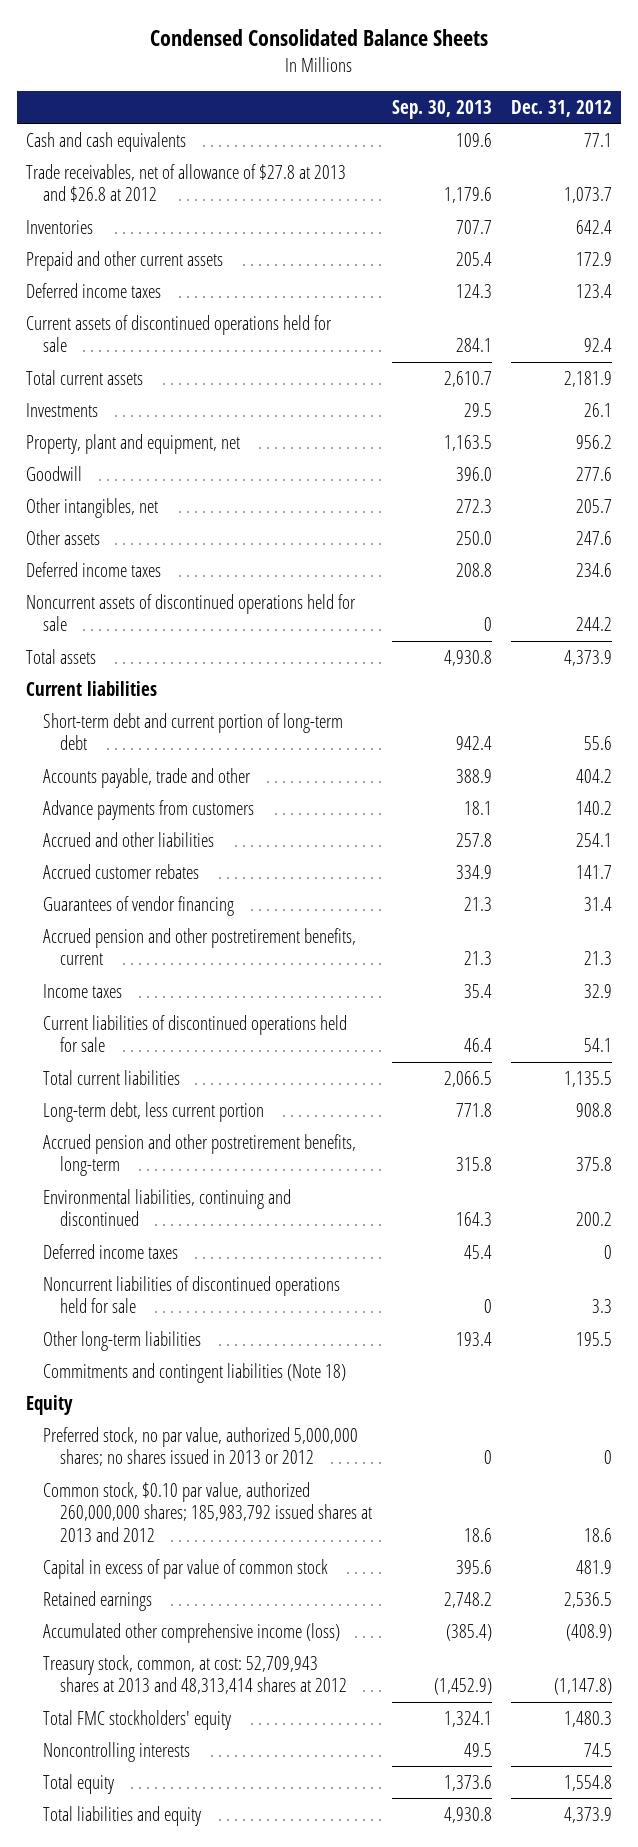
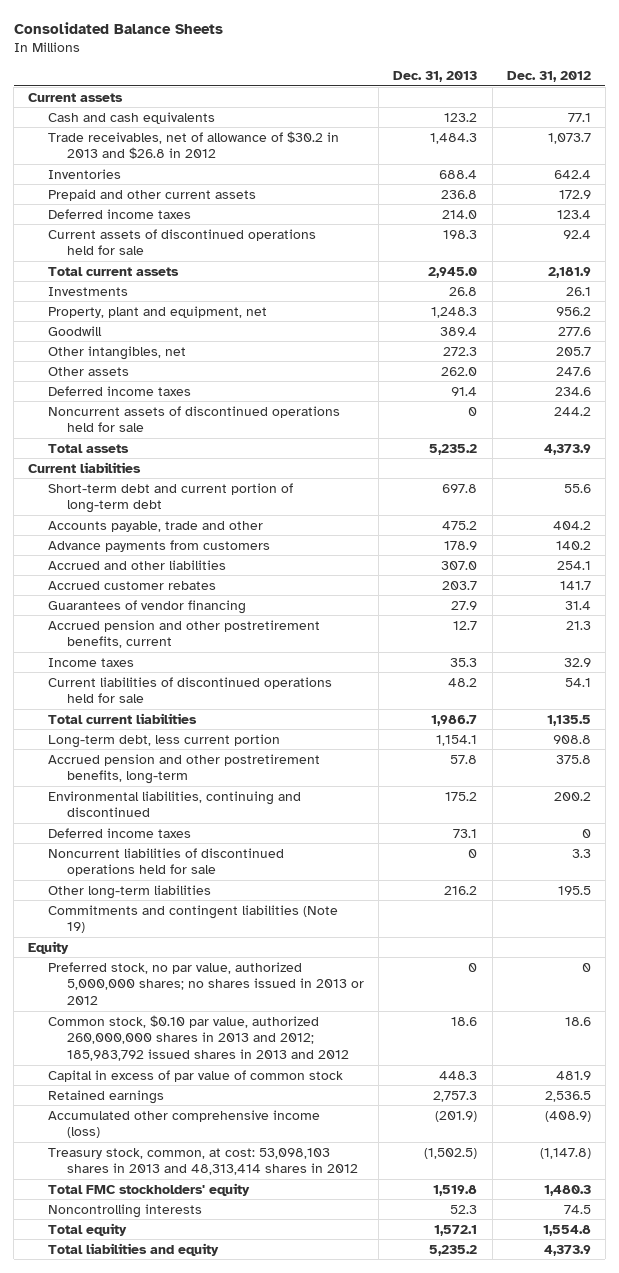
[150,29,489,47] Condensed Consolidated Balance Sheets -> [13,22,223,35] Consolidated Balance Sheets
[391,99,492,119] Sep. 30, 2013 -> none
none -> [393,70,478,82] Dec. 31, 2013
none -> [28,92,124,102] Current assets
[26,163,347,203] Trade receivables, net of allowance of $27.8 at 2013 and $26.8 at 2012 -> [47,130,339,160] Trade receivables, net of allowance of $30.2 in 2013 and $26.8 in 2012
[43,1362,347,1383] Commitments and contingent liabilities (Note 18) -> [47,904,338,934] Commitments and contingent liabilities (Note 19)
[43,1481,373,1543] Common stock, $0.10 par value, authorized 260,000,000 shares; 185,983,792 issued shares at 2013 and 2012 -> [47,1014,350,1062] Common stock, $0.10 par value, authorized 260,000,000 shares in 2013 and 2012; 185,983,792 issued shares in 2013 and 2012
[43,1654,348,1695] Treasury stock, common, at cost: 52,709,943 shares at 2013 and 48,313,414 shares at 2012 -> [47,1147,359,1176] Treasury stock, common, at cost: 53,098,103 shares in 2013 and 48,313,414 shares in 2012

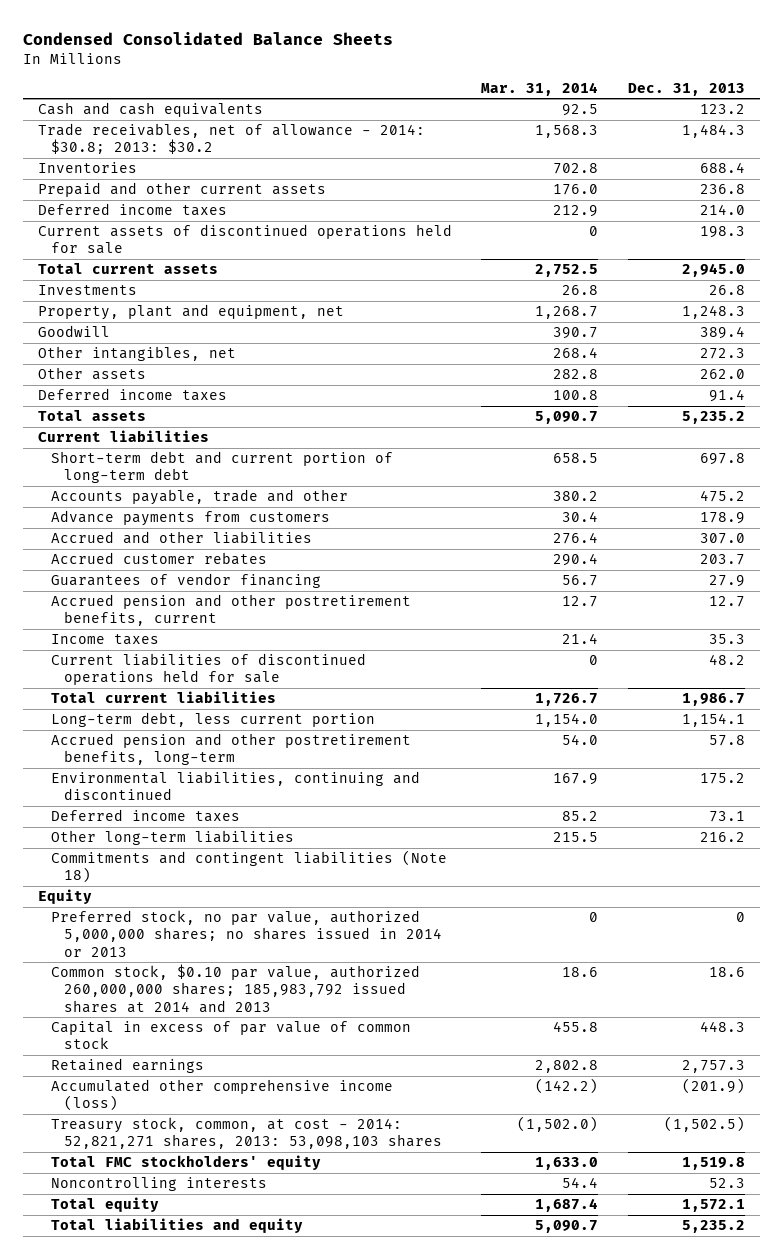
[13,22,223,35] Consolidated Balance Sheets -> [23,31,394,45] Condensed Consolidated Balance Sheets
[506,70,591,82] Dec. 31, 2012 -> none
none -> [481,81,599,96] Mar. 31, 2014
[28,92,124,102] Current assets -> none
[47,130,339,160] Trade receivables, net of allowance of $30.2 in 2013 and $26.8 in 2012 -> [37,123,425,155] Trade receivables, net of allowance - 2014: $30.8; 2013: $30.2
[47,405,340,433] Noncurrent assets of discontinued operations held for sale -> none
[47,847,284,877] Noncurrent liabilities of discontinued operations held for sale -> none
[47,904,338,934] Commitments and contingent liabilities (Note 19) -> [50,850,447,884] Commitments and contingent liabilities (Note 18)
[47,961,365,1006] Preferred stock, no par value, authorized 5,000,000 shares; no shares issued in 2013 or 2012 -> [50,910,442,957] Preferred stock, no par value, authorized 5,000,000 shares; no shares issued in 2014 or 2013
[47,1014,350,1062] Common stock, $0.10 par value, authorized 260,000,000 shares in 2013 and 2012; 185,983,792 issued shares in 2013 and 2012 -> [50,964,420,1013] Common stock, $0.10 par value, authorized 260,000,000 shares; 185,983,792 issued shares at 2014 and 2013
[47,1147,359,1176] Treasury stock, common, at cost: 53,098,103 shares in 2013 and 48,313,414 shares in 2012 -> [50,1117,442,1150] Treasury stock, common, at cost - 2014: 52,821,271 shares, 2013: 53,098,103 shares

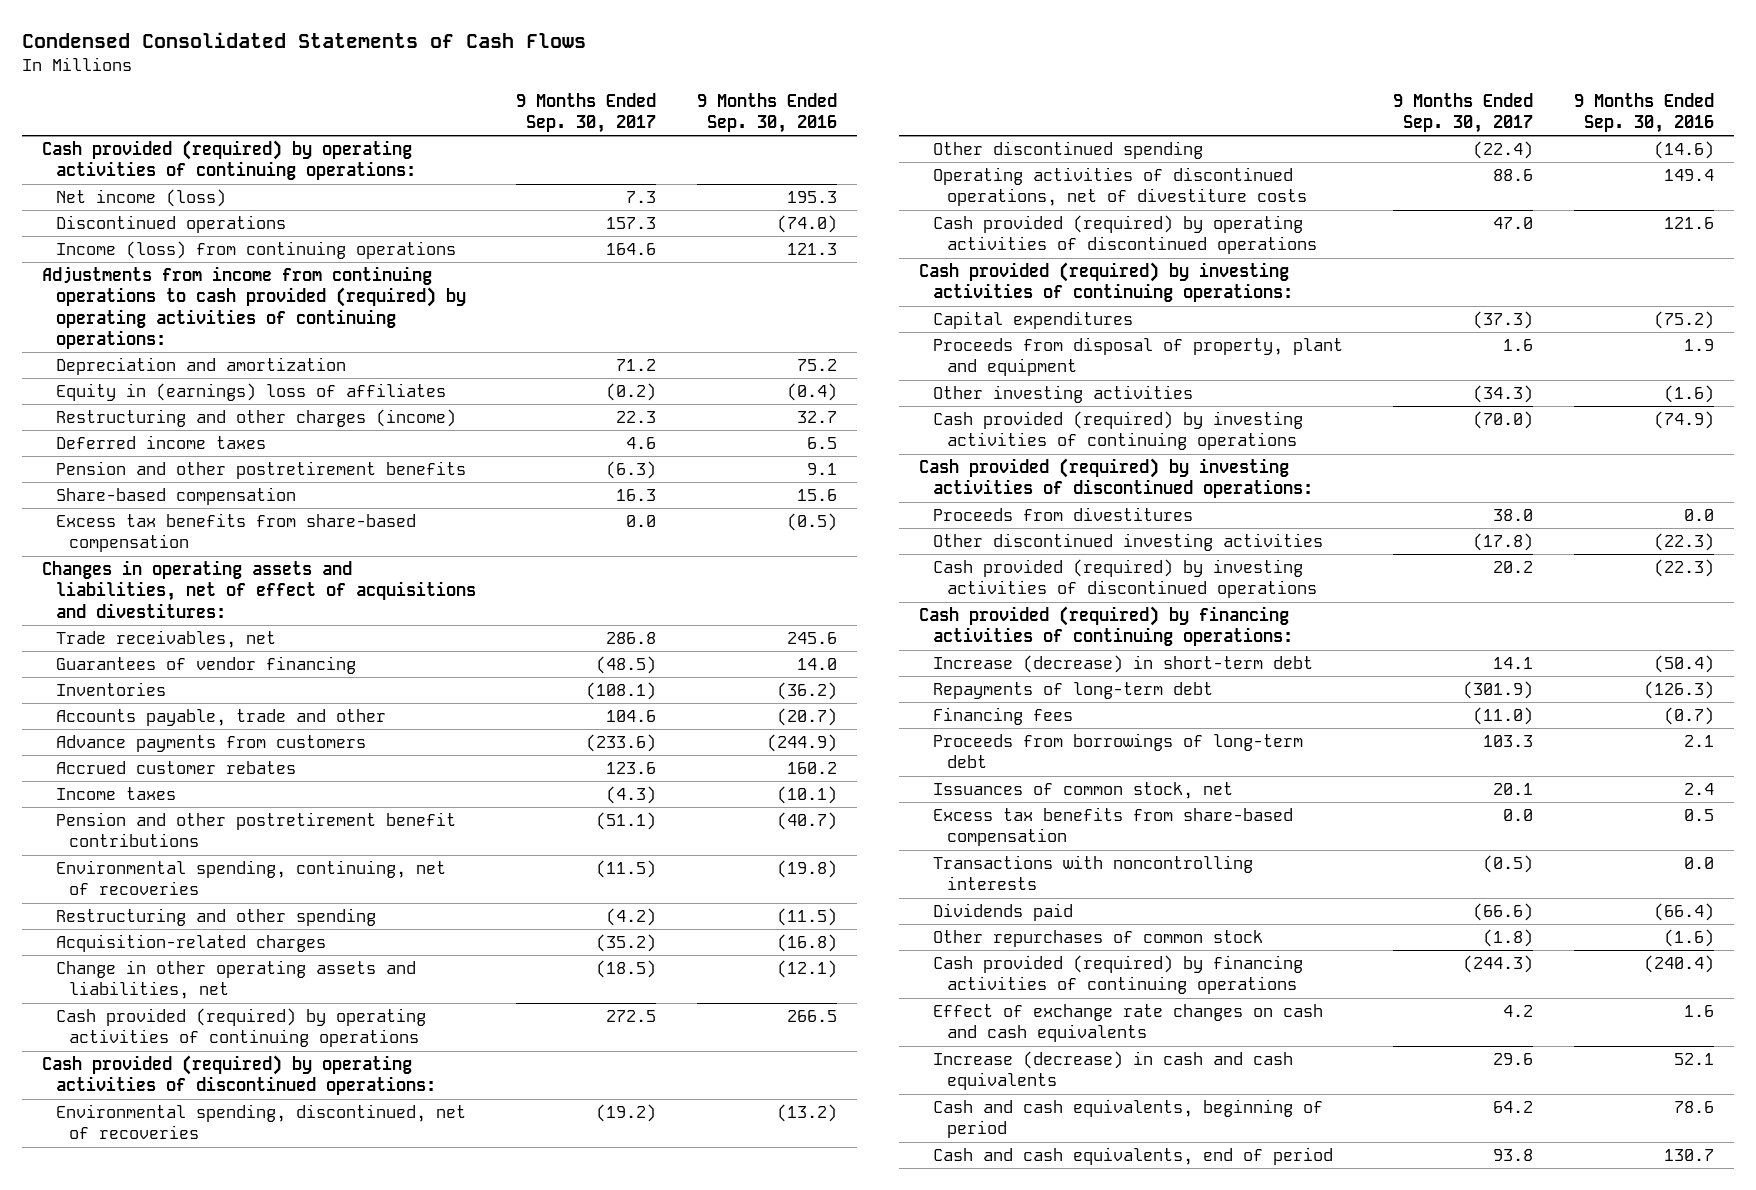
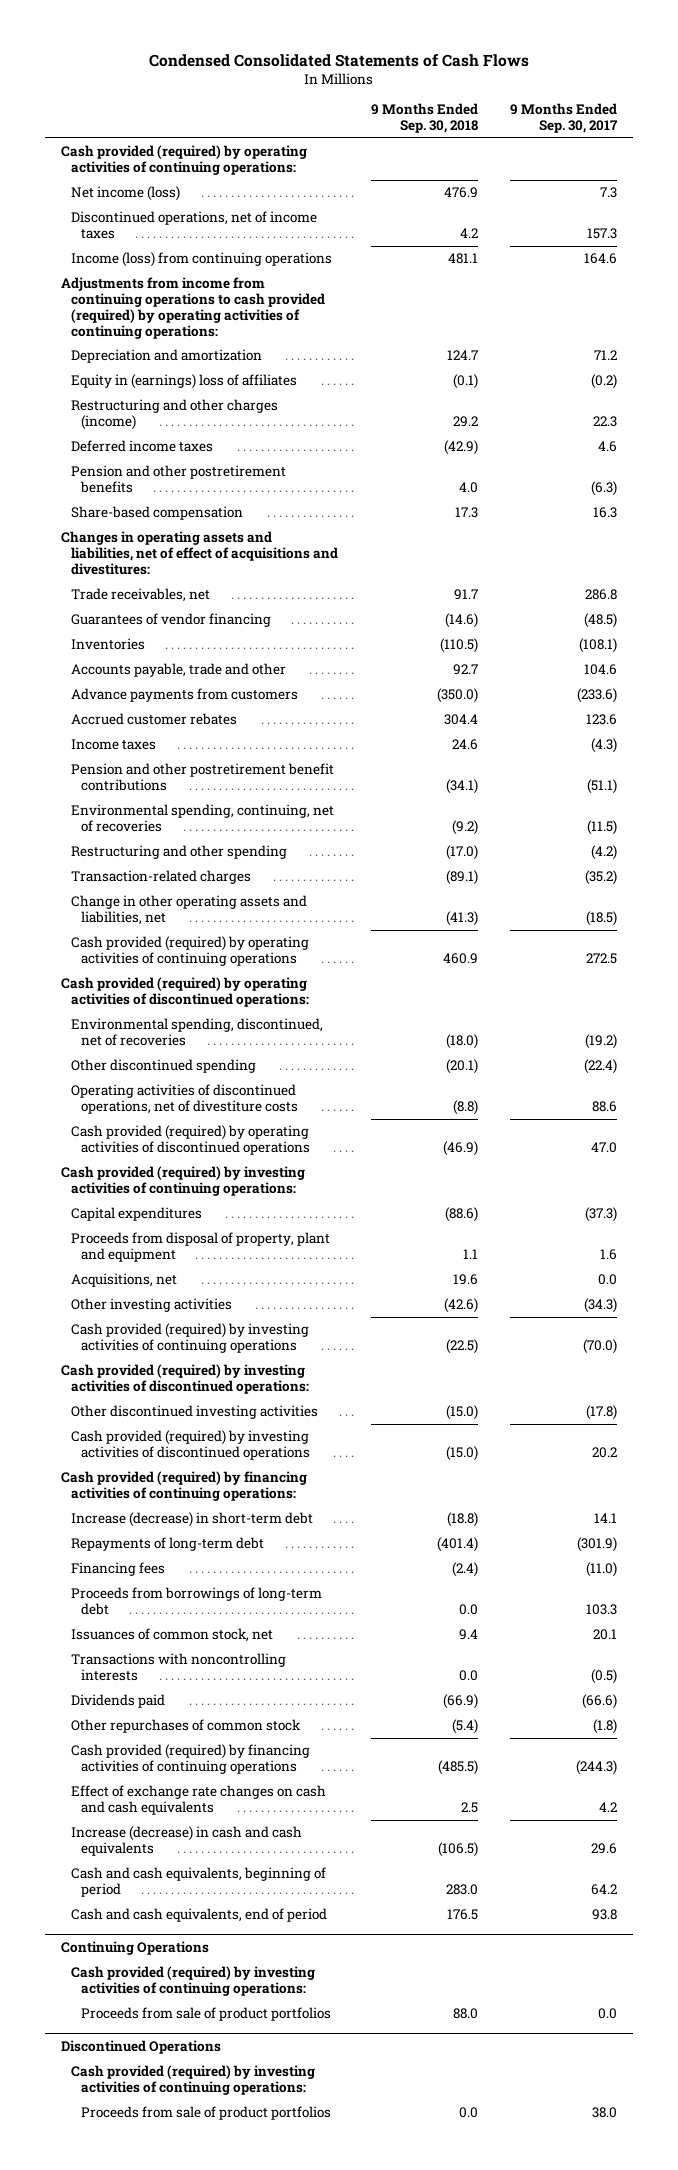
[696,92,837,133] 9 Months Ended Sep. 30, 2016 -> none
none -> [370,103,478,134] 9 Months Ended Sep. 30, 2018
[55,215,286,234] Discontinued operations -> [71,211,318,240] Discontinued operations, net of income taxes
[55,513,416,553] Excess tax benefits from share-based compensation -> none
[55,934,326,953] Acquisition-related charges -> [71,870,252,885] Transaction-related charges
none -> [71,1273,178,1288] Acquisitions, net
[932,507,1193,522] Proceeds from divestitures -> none
[932,807,1293,847] Excess tax benefits from share-based compensation -> none
none -> [61,1941,210,1956] Continuing Operations
none -> [71,1966,316,1997] Cash provided (required) by investing activities of continuing operations:
none -> [80,2007,331,2022] Proceeds from sale of product portfolios
none -> [61,2040,222,2055] Discontinued Operations
none -> [71,2065,316,2096] Cash provided (required) by investing activities of continuing operations:
none -> [80,2106,331,2121] Proceeds from sale of product portfolios

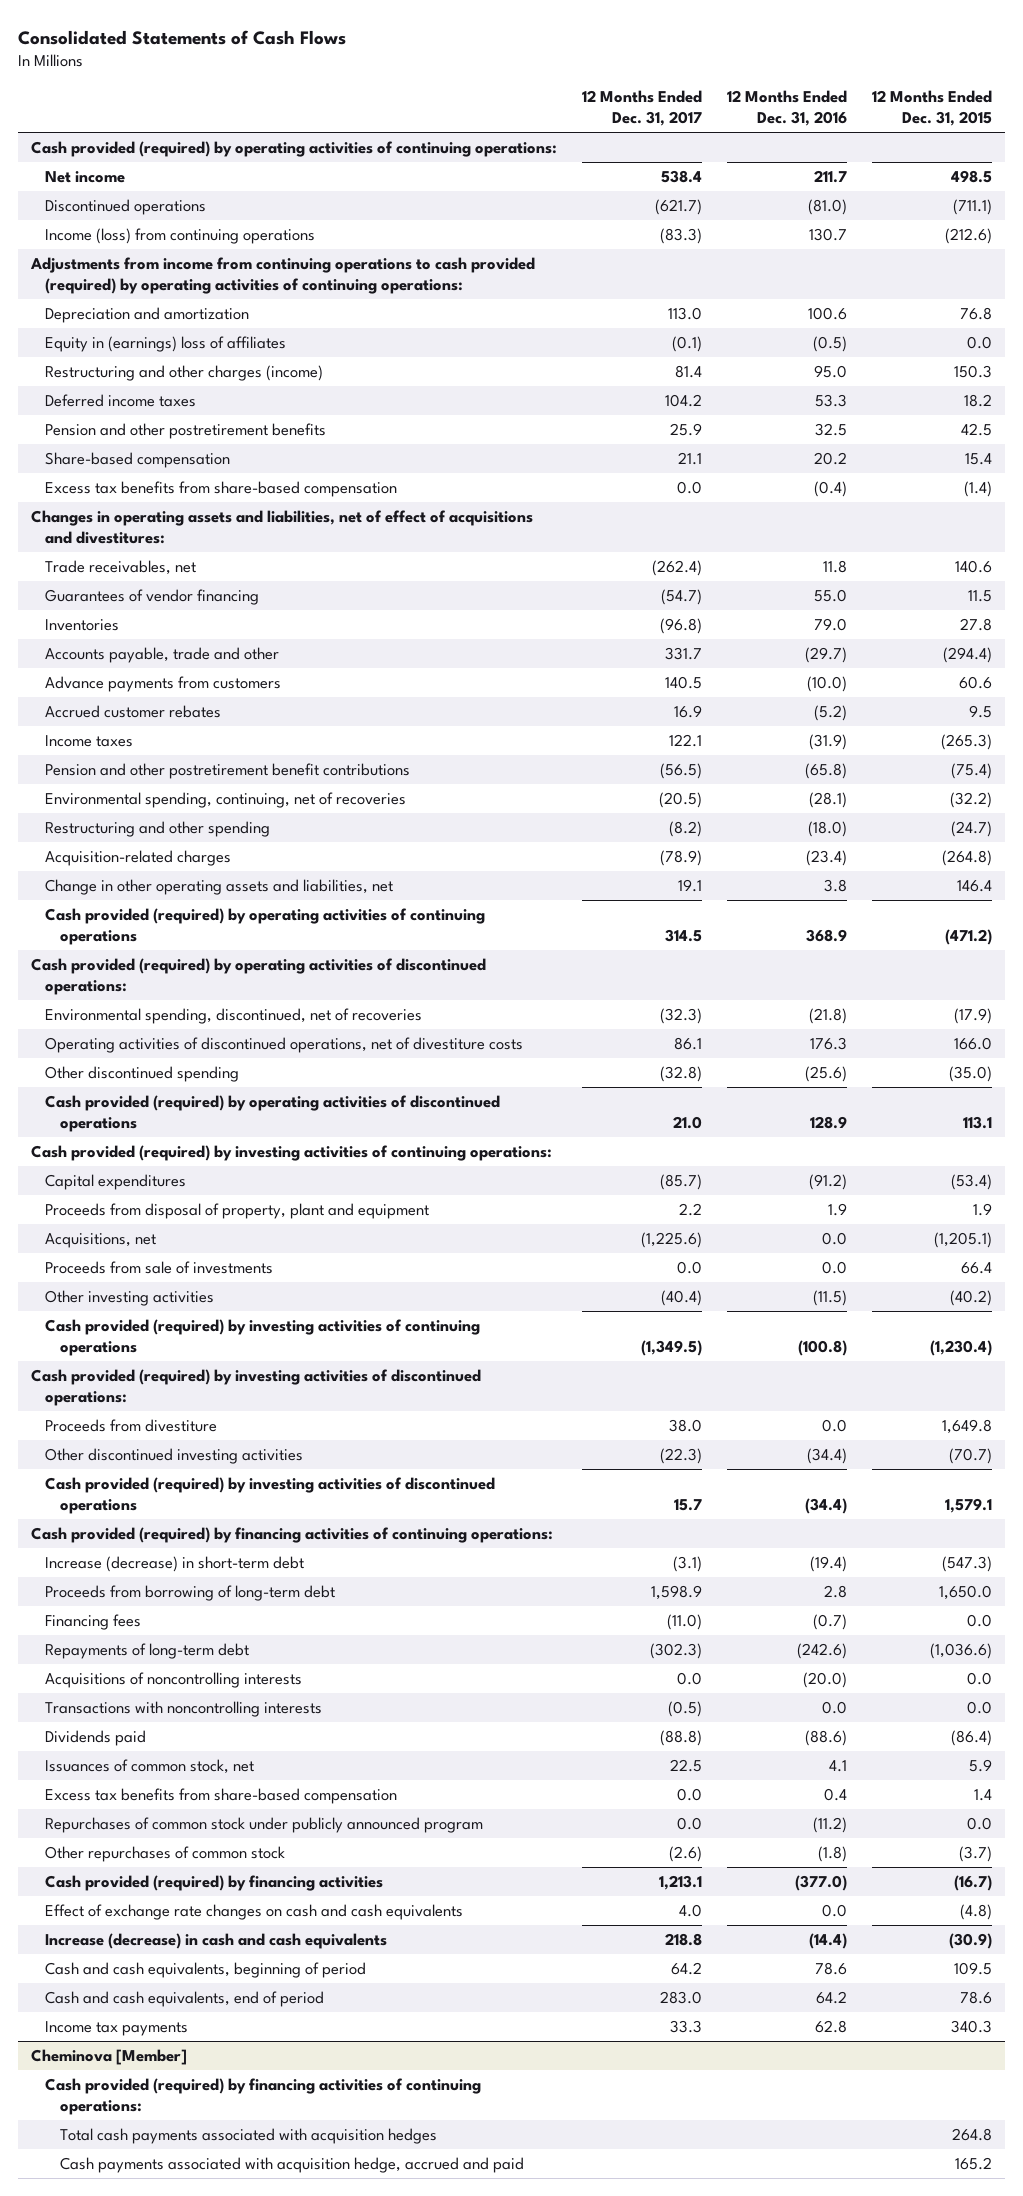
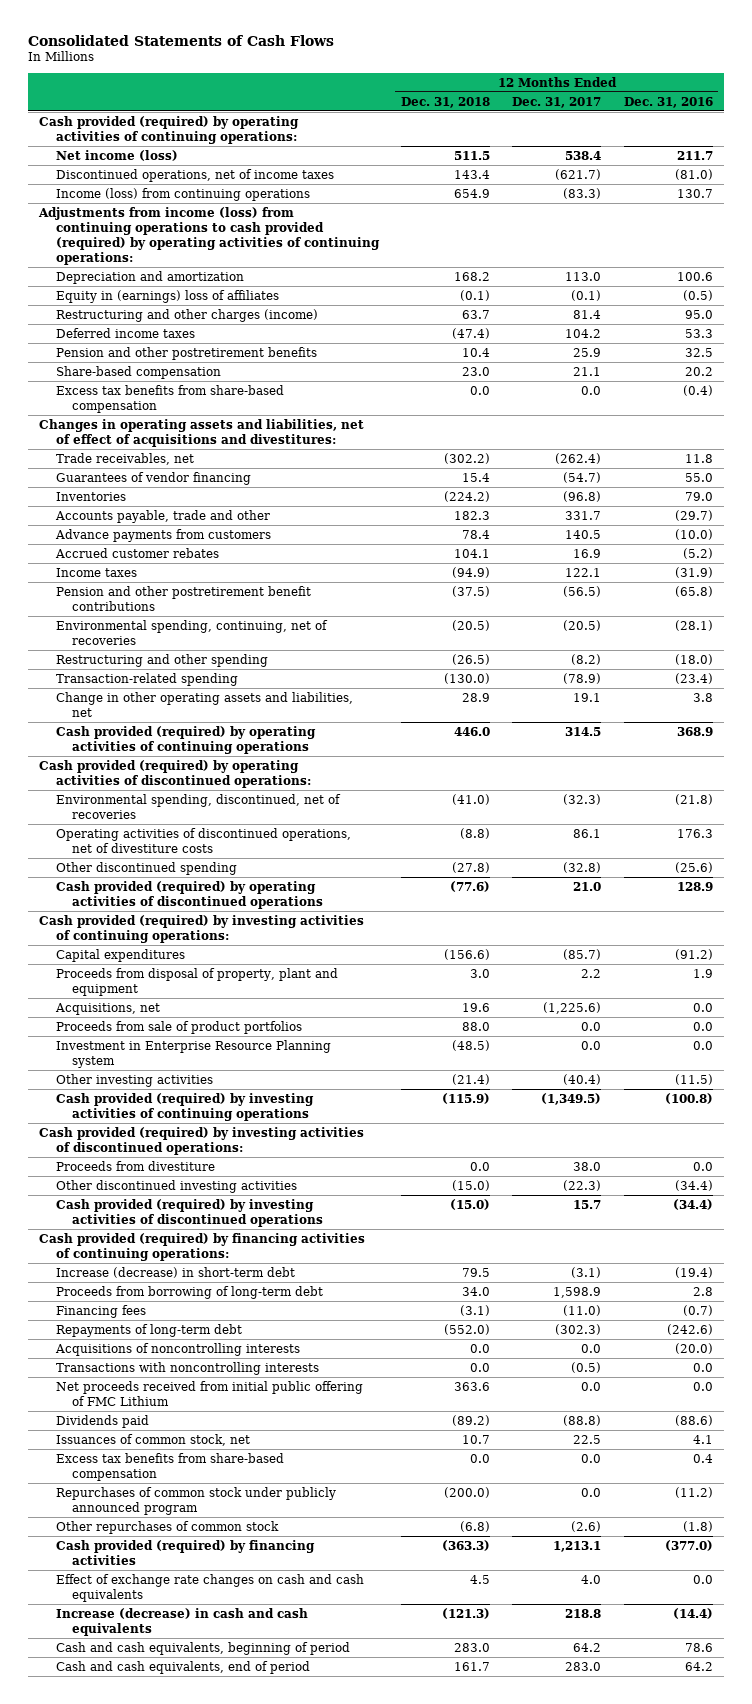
[872,90,993,127] 12 Months Ended Dec. 31, 2015 -> none
none -> [400,96,490,108] Dec. 31, 2018
[45,171,126,184] Net income -> [55,149,178,161] Net income (loss)
[45,199,207,216] Discontinued operations -> [55,168,334,182] Discontinued operations, net of income taxes
[29,257,535,294] Adjustments from income from continuing operations to cash provided (required) by operating activities of continuing operations: -> [38,206,380,265] Adjustments from income (loss) from continuing operations to cash provided (required) by operating activities of continuing operations:
[45,850,232,867] Acquisition-related charges -> [55,672,238,686] Transaction-related spending
[45,1261,274,1275] Proceeds from sale of investments -> [55,1020,302,1034] Proceeds from sale of product portfolios
none -> [55,1039,331,1068] Investment in Enterprise Resource Planning system
none -> [55,1380,363,1406] Net proceeds received from initial public offering of FMC Lithium
[45,2021,189,2037] Income tax payments -> none
[30,2049,187,2066] Cheminova [Member] -> none
[45,2078,482,2115] Cash provided (required) by financing activities of continuing operations: -> none
[60,2128,438,2145] Total cash payments associated with acquisition hedges -> none
[60,2157,525,2174] Cash payments associated with acquisition hedge, accrued and paid -> none

